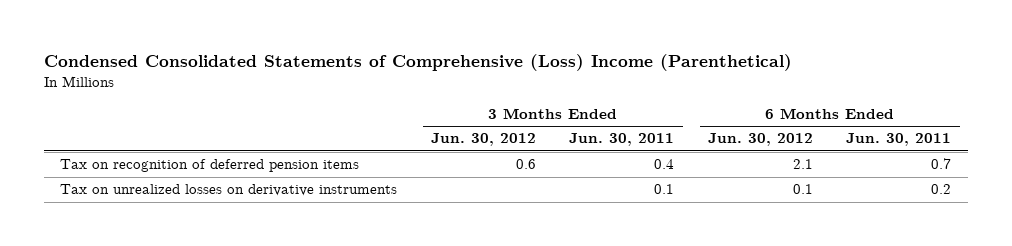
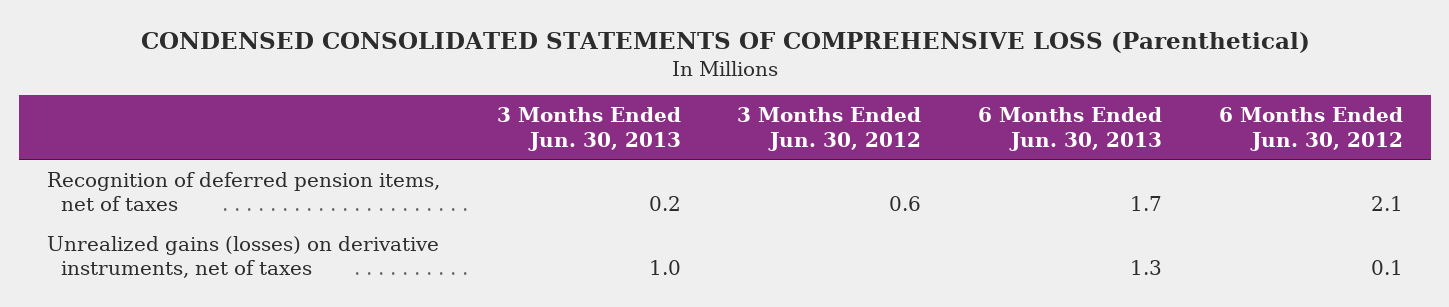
[43,53,792,71] Condensed Consolidated Statements of Comprehensive (Loss) Income (Parenthetical) -> [140,32,1310,54] CONDENSED CONSOLIDATED STATEMENTS OF COMPREHENSIVE LOSS (Parenthetical)
[569,133,675,147] Jun. 30, 2011 -> none
[846,133,952,147] Jun. 30, 2011 -> none
none -> [496,107,681,151] 3 Months Ended Jun. 30, 2013
none -> [977,107,1162,151] 6 Months Ended Jun. 30, 2013
[60,159,360,173] Tax on recognition of deferred pension items -> [46,172,440,212] Recognition of deferred pension items, net of taxes
[60,184,398,197] Tax on unrealized losses on derivative instruments -> [46,236,439,279] Unrealized gains (losses) on derivative instruments, net of taxes

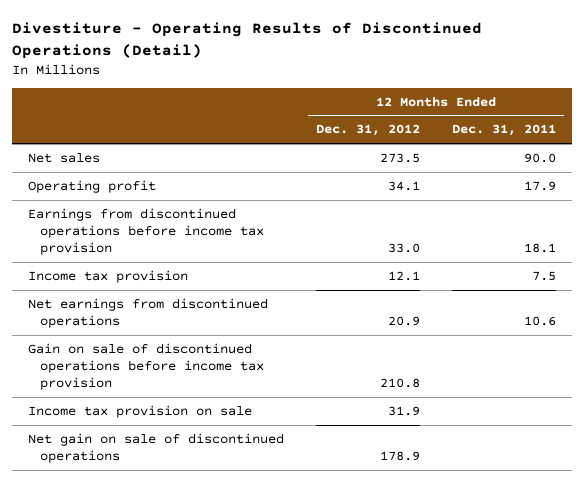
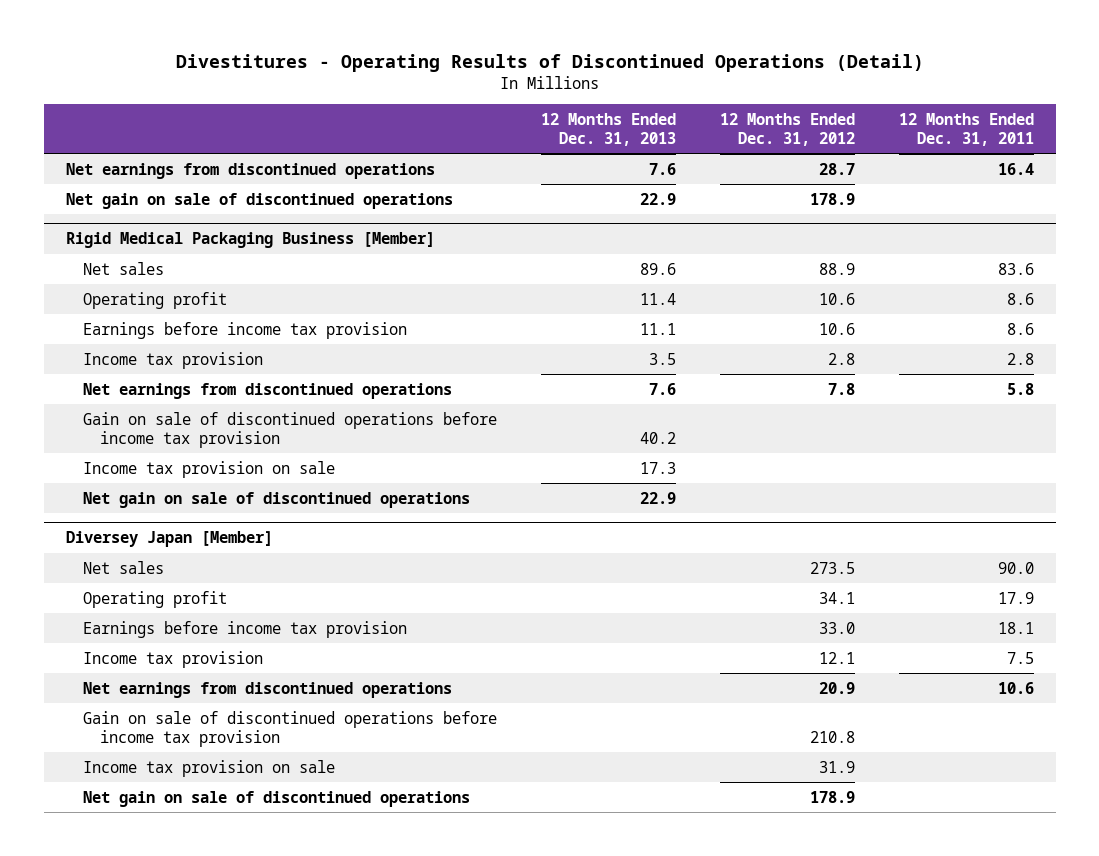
[11,22,482,59] Divestiture - Operating Results of Discontinued Operations (Detail) -> [175,53,924,72] Divestitures - Operating Results of Discontinued Operations (Detail)
none -> [540,112,676,147] 12 Months Ended Dec. 31, 2013
none -> [65,162,435,179] Net earnings from discontinued operations
none -> [65,192,453,209] Net gain on sale of discontinued operations
none -> [65,232,435,249] Rigid Medical Packaging Business [Member]
none -> [83,261,165,275] Net sales
none -> [83,291,228,309] Operating profit
none -> [83,321,408,339] Earnings before income tax provision
none -> [83,351,264,369] Income tax provision
none -> [83,382,453,399] Net earnings from discontinued operations
none -> [83,411,498,448] Gain on sale of discontinued operations before income tax provision
none -> [83,460,336,478] Income tax provision on sale
none -> [83,491,471,508] Net gain on sale of discontinued operations
none -> [65,531,273,548] Diversey Japan [Member]
[27,207,264,255] Earnings from discontinued operations before income tax provision -> [83,620,408,638] Earnings before income tax provision

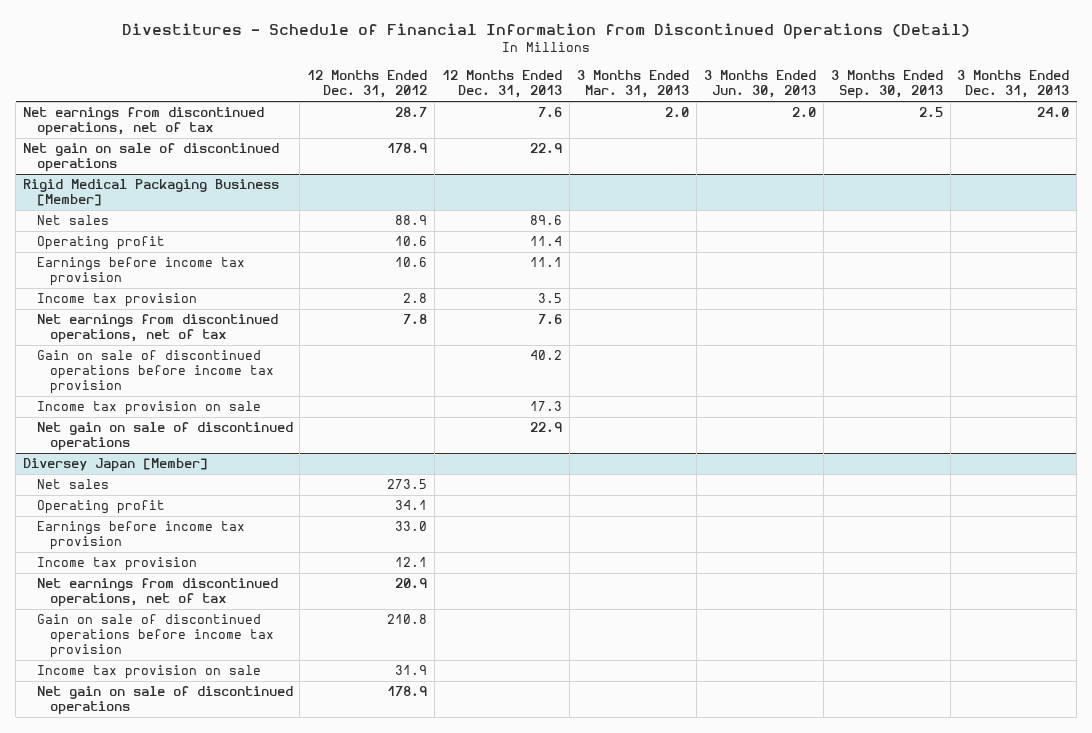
[175,53,924,72] Divestitures - Operating Results of Discontinued Operations (Detail) -> [122,23,971,40] Divestitures - Schedule of Financial Information from Discontinued Operations (Detail)
[898,112,1034,147] 12 Months Ended Dec. 31, 2011 -> none
none -> [576,70,689,99] 3 Months Ended Mar. 31, 2013
none -> [703,70,816,99] 3 Months Ended Jun. 30, 2013
none -> [830,70,943,100] 3 Months Ended Sep. 30, 2013
none -> [957,70,1070,99] 3 Months Ended Dec. 31, 2013
[65,162,435,179] Net earnings from discontinued operations -> [22,107,264,137] Net earnings from discontinued operations, net of tax
[83,382,453,399] Net earnings from discontinued operations -> [36,314,278,344] Net earnings from discontinued operations, net of tax
[83,681,453,698] Net earnings from discontinued operations -> [36,578,278,608] Net earnings from discontinued operations, net of tax

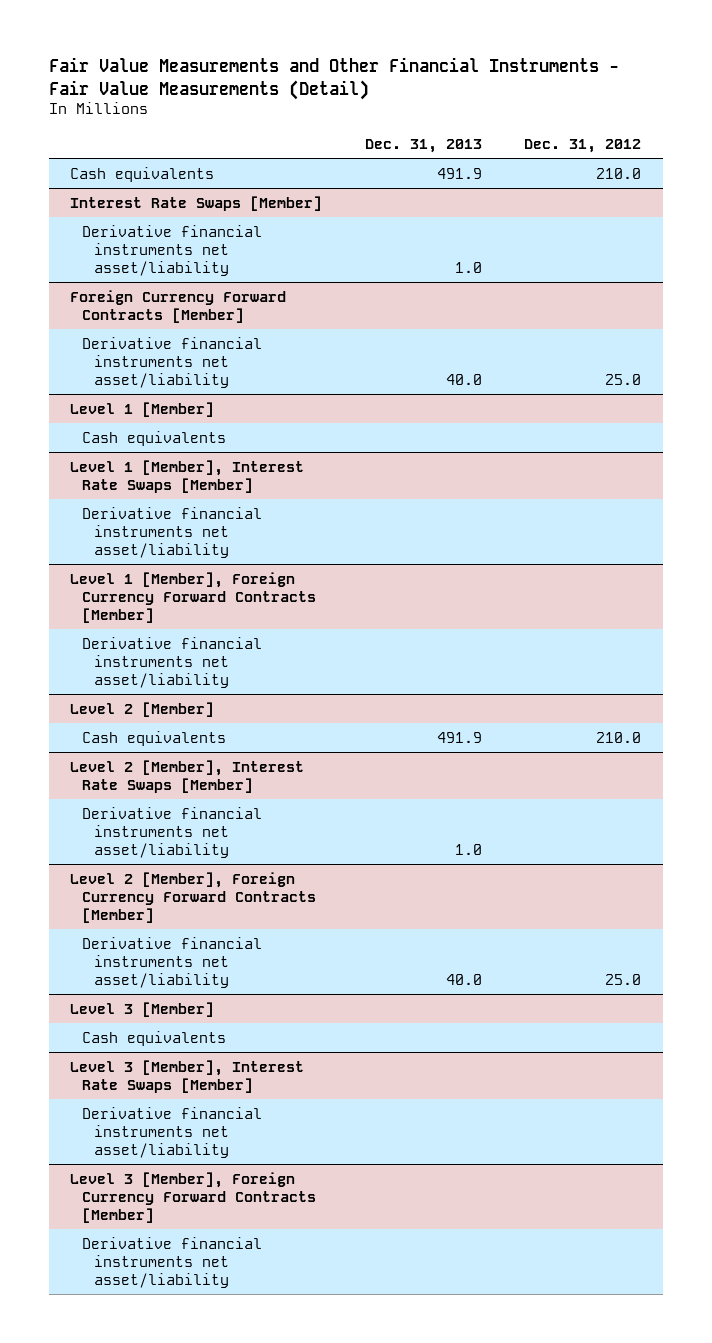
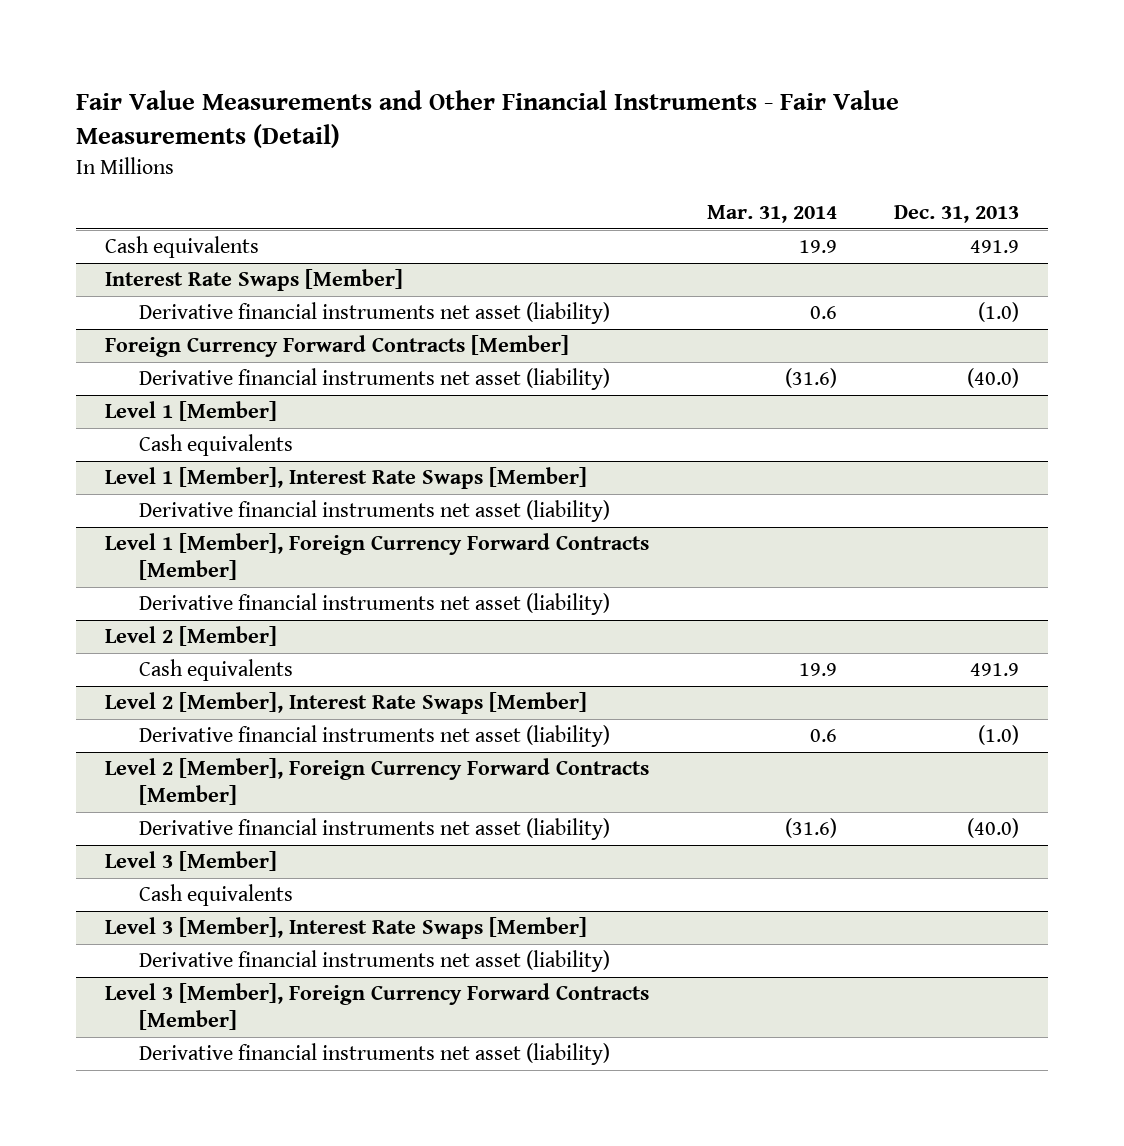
[524,138,642,153] Dec. 31, 2012 -> none
none -> [706,204,837,223] Mar. 31, 2014
[82,224,263,276] Derivative financial instruments net asset/liability -> [139,302,611,325] Derivative financial instruments net asset (liability)
[454,261,482,273] 1.0 -> [978,302,1020,323] (1.0)
[82,336,263,388] Derivative financial instruments net asset/liability -> [139,368,611,391] Derivative financial instruments net asset (liability)
[445,373,482,385] 40.0 -> [967,368,1020,389] (40.0)
[82,506,263,558] Derivative financial instruments net asset/liability -> [139,500,611,523] Derivative financial instruments net asset (liability)
[82,636,263,688] Derivative financial instruments net asset/liability -> [139,593,611,616] Derivative financial instruments net asset (liability)
[82,806,263,858] Derivative financial instruments net asset/liability -> [139,725,611,748] Derivative financial instruments net asset (liability)
[454,843,482,855] 1.0 -> [978,725,1020,746] (1.0)
[82,936,263,988] Derivative financial instruments net asset/liability -> [139,818,611,841] Derivative financial instruments net asset (liability)
[445,973,482,985] 40.0 -> [967,818,1020,839] (40.0)
[82,1106,263,1158] Derivative financial instruments net asset/liability -> [139,950,611,973] Derivative financial instruments net asset (liability)
[82,1236,263,1288] Derivative financial instruments net asset/liability -> [139,1043,611,1066] Derivative financial instruments net asset (liability)

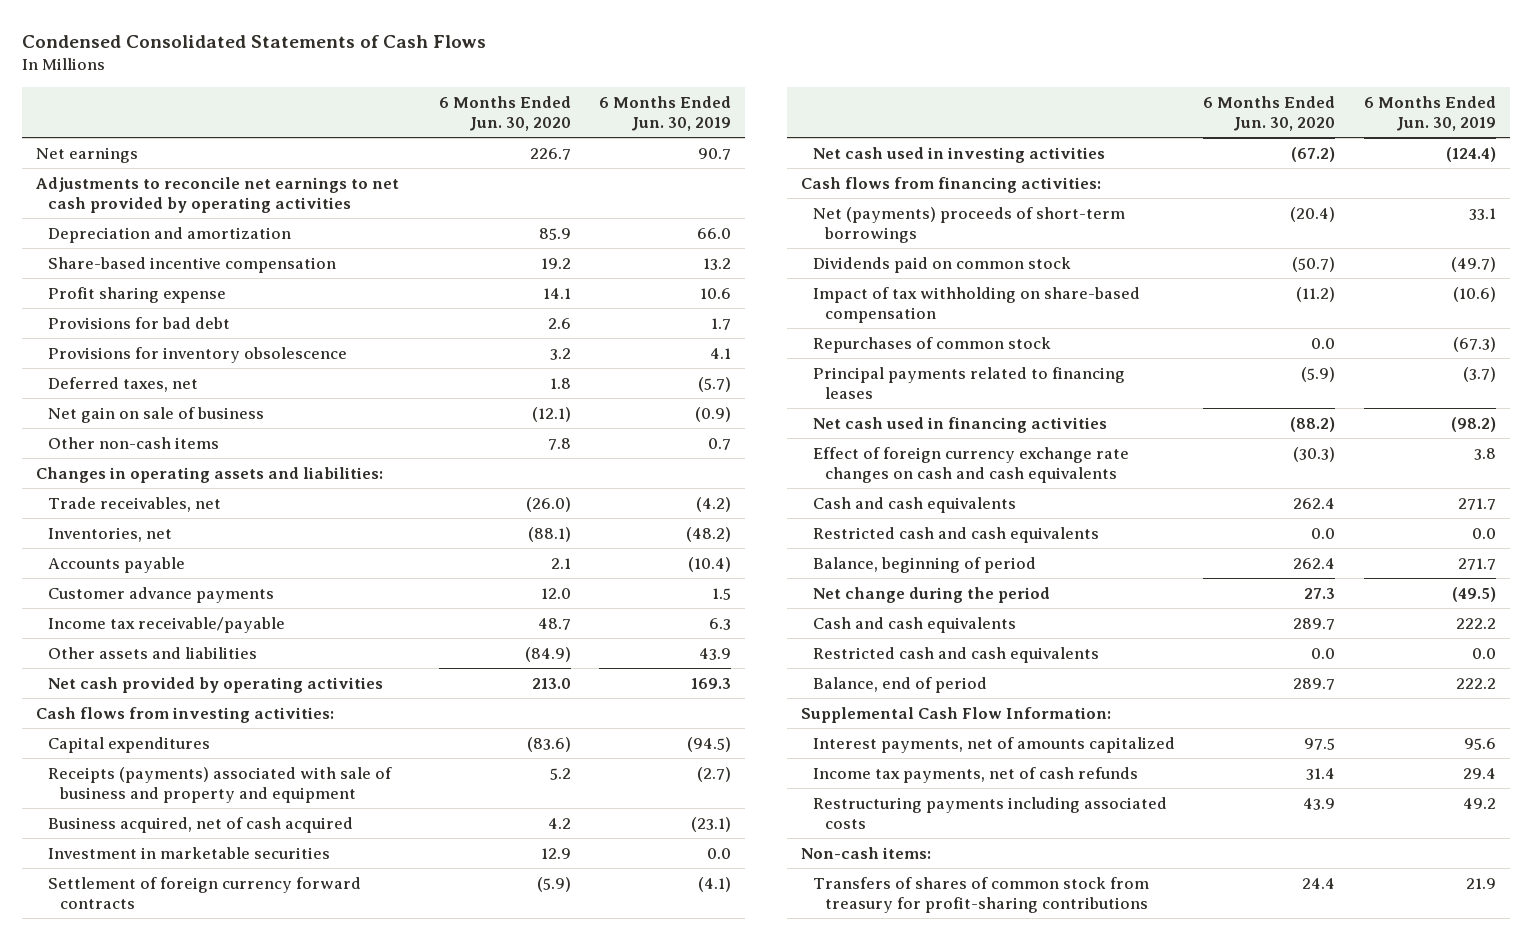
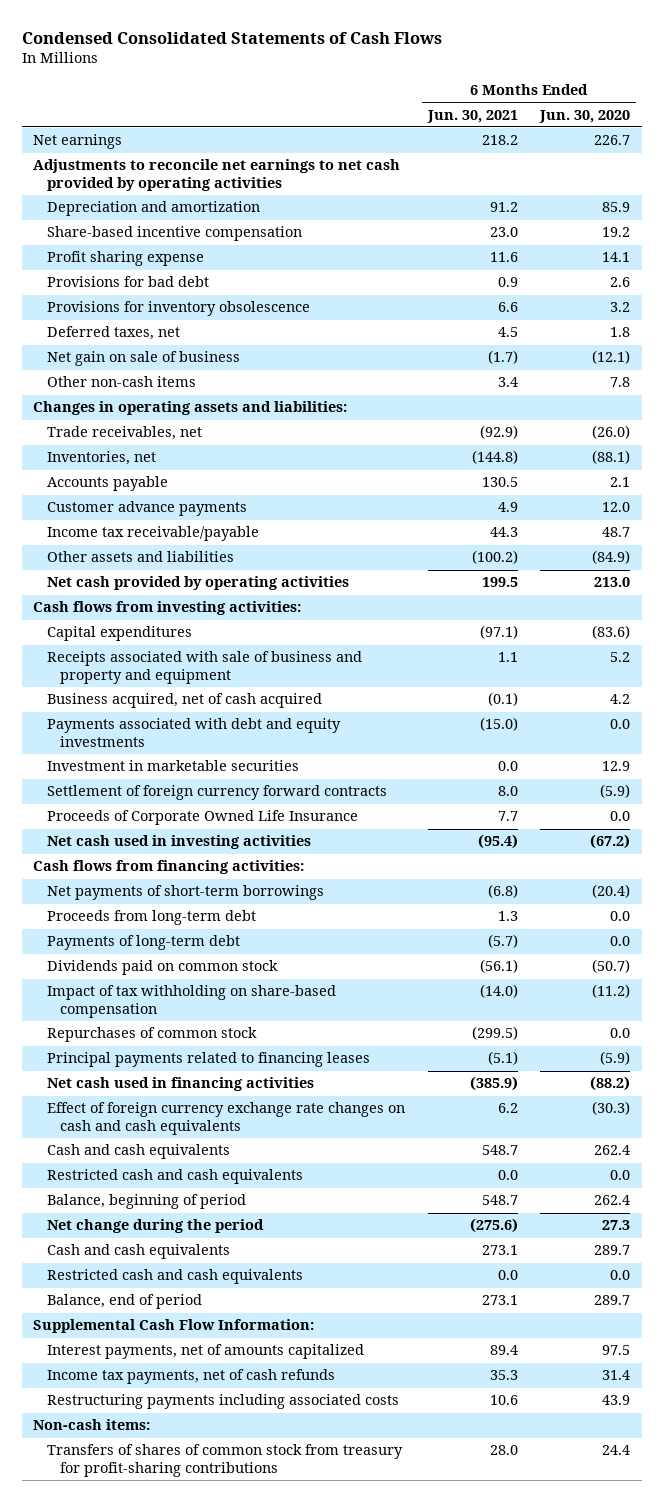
[599,95,732,131] 6 Months Ended Jun. 30, 2019 -> none
none -> [426,109,518,123] Jun. 30, 2021
[48,766,393,803] Receipts (payments) associated with sale of business and property and equipment -> [46,651,362,684] Receipts associated with sale of business and property and equipment
none -> [46,718,341,747] Payments associated with debt and equity investments
none -> [46,810,358,826] Proceeds of Corporate Owned Life Insurance
[812,206,1125,243] Net (payments) proceeds of short-term borrowings -> [46,885,324,901] Net payments of short-term borrowings
none -> [46,910,256,926] Proceeds from long-term debt
none -> [46,935,240,951] Payments of long-term debt

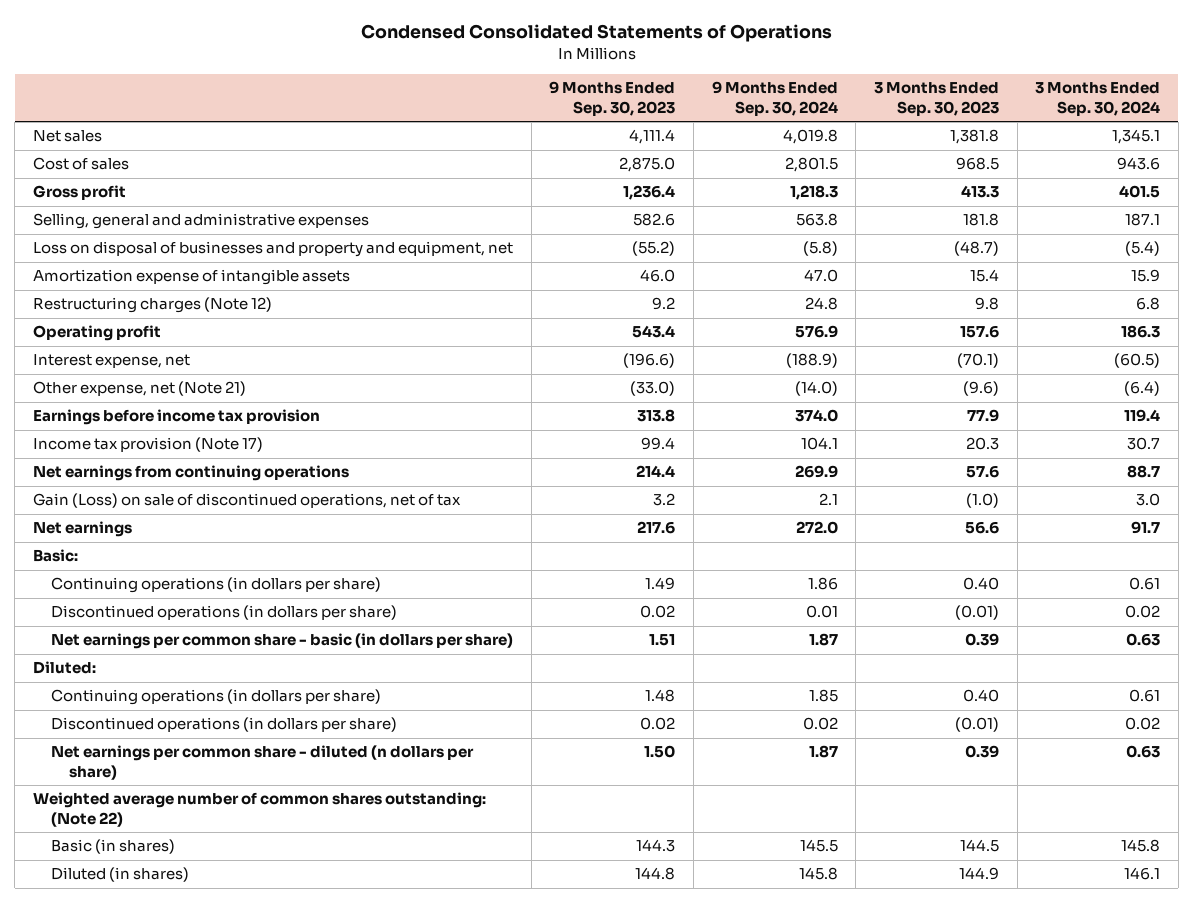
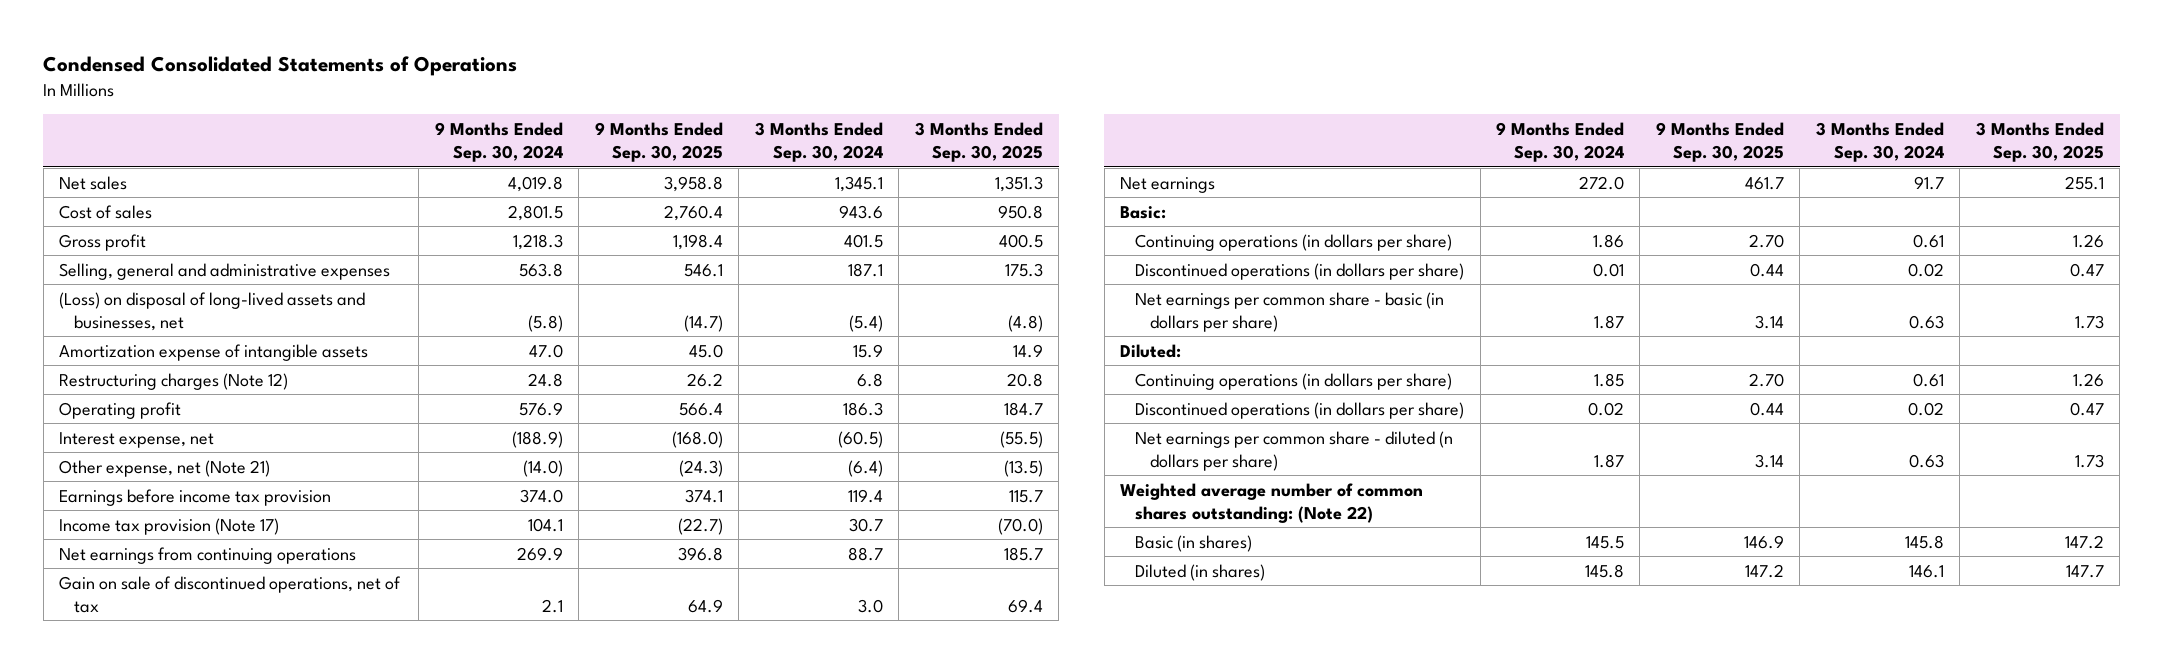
[549,81,676,116] 9 Months Ended Sep. 30, 2023 -> none
[873,82,999,116] 3 Months Ended Sep. 30, 2023 -> none
none -> [594,121,723,162] 9 Months Ended Sep. 30, 2025
none -> [914,121,1043,162] 3 Months Ended Sep. 30, 2025
[32,241,513,258] Loss on disposal of businesses and property and equipment, net -> [58,291,365,331] (Loss) on disposal of long-lived assets and businesses, net
[32,493,461,509] Gain (Loss) on sale of discontinued operations, net of tax -> [58,575,401,613] Gain on sale of discontinued operations, net of tax

